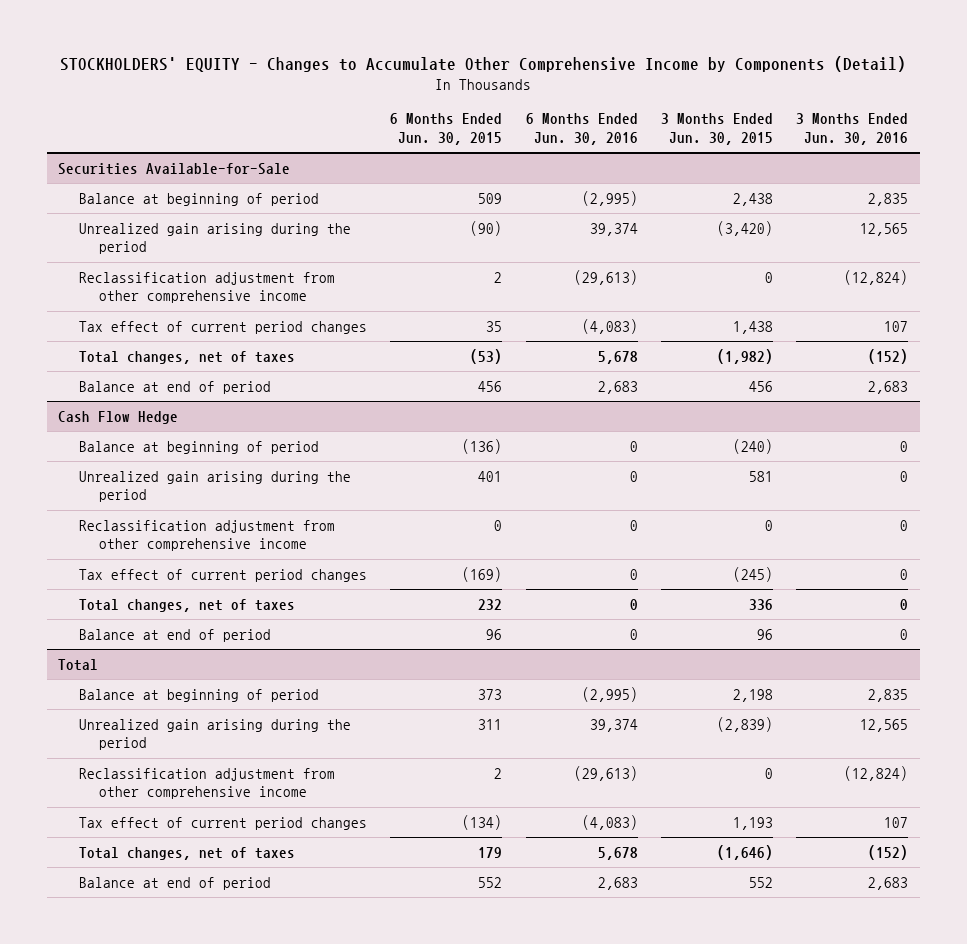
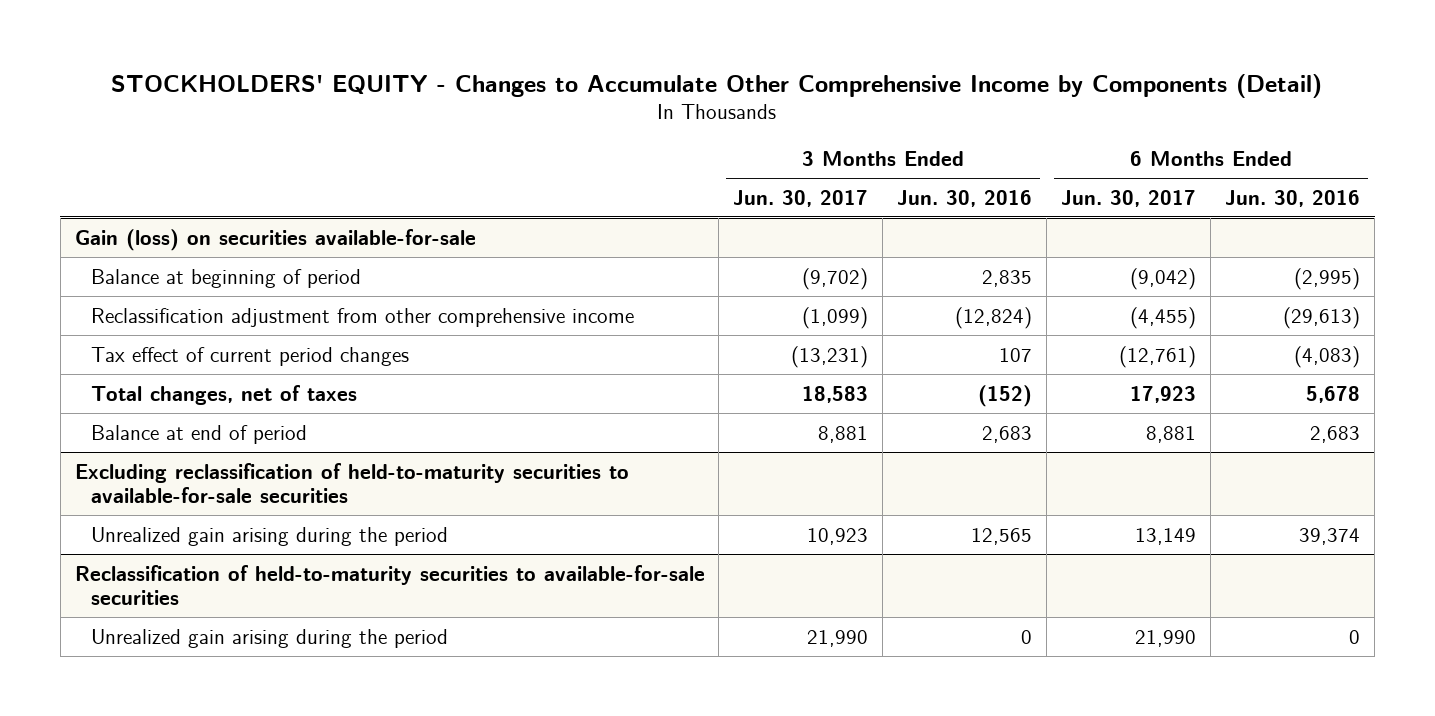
[390,113,503,145] 6 Months Ended Jun. 30, 2015 -> none
[660,113,773,145] 3 Months Ended Jun. 30, 2015 -> none
none -> [733,189,869,207] Jun. 30, 2017
none -> [1061,189,1197,207] Jun. 30, 2017
[58,162,291,175] Securities Available-for-Sale -> [74,228,476,251] Gain (loss) on securities available-for-sale
[78,222,351,255] Unrealized gain arising during the period -> none
[58,410,179,424] Cash Flow Hedge -> none
[78,440,319,454] Balance at beginning of period -> none
[78,470,351,503] Unrealized gain arising during the period -> none
[78,519,335,552] Reclassification adjustment from other comprehensive income -> none
[78,568,367,582] Tax effect of current period changes -> none
[78,598,295,612] Total changes, net of taxes -> none
[78,628,271,642] Balance at end of period -> none
[58,658,99,671] Total -> none
[78,688,319,702] Balance at beginning of period -> none
none -> [74,462,629,503] Excluding reclassification of held-to-maturity securities to available-for-sale securities
[78,767,335,800] Reclassification adjustment from other comprehensive income -> none
[78,816,367,830] Tax effect of current period changes -> none
[78,846,295,860] Total changes, net of taxes -> none
[78,876,271,890] Balance at end of period -> none
none -> [74,564,705,605] Reclassification of held-to-maturity securities to available-for-sale securities
none -> [90,628,448,648] Unrealized gain arising during the period

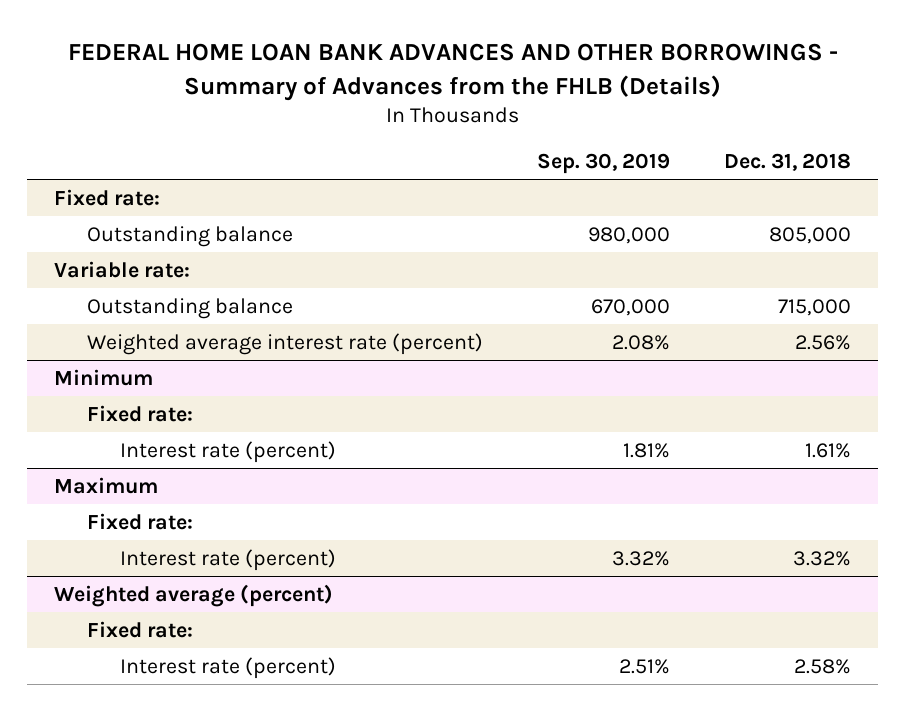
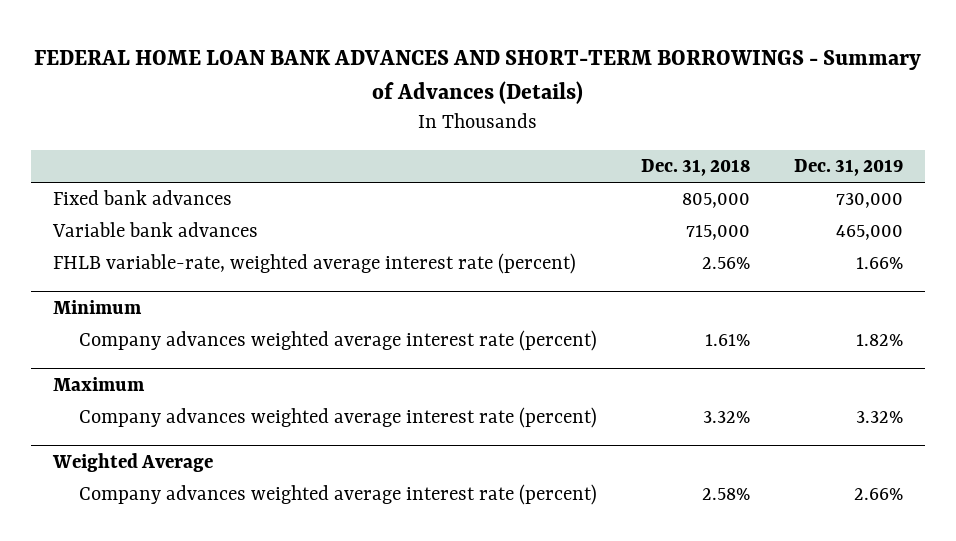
[67,43,838,101] FEDERAL HOME LOAN BANK ADVANCES AND OTHER BORROWINGS - Summary of Advances from the FHLB (Details) -> [34,50,922,104] FEDERAL HOME LOAN BANK ADVANCES AND SHORT-TERM BORROWINGS - Summary of Advances (Details)
[537,153,671,175] Sep. 30, 2019 -> none
none -> [793,159,903,177] Dec. 31, 2019
[54,188,161,206] Fixed rate: -> none
[54,260,191,278] Variable rate: -> none
[86,225,293,247] Outstanding balance -> [53,190,233,206] Fixed bank advances
[86,297,293,319] Outstanding balance -> [52,222,259,238] Variable bank advances
[86,332,483,355] Weighted average interest rate (percent) -> [53,253,577,275] FHLB variable-rate, weighted average interest rate (percent)
[86,404,193,422] Fixed rate: -> none
[119,440,336,463] Interest rate (percent) -> [78,330,597,352] Company advances weighted average interest rate (percent)
[86,512,193,530] Fixed rate: -> none
[86,620,193,638] Fixed rate: -> none
[119,548,336,571] Interest rate (percent) -> [78,407,597,429] Company advances weighted average interest rate (percent)
[54,583,334,607] Weighted average (percent) -> [52,453,214,473] Weighted Average
[119,656,336,679] Interest rate (percent) -> [78,484,597,506] Company advances weighted average interest rate (percent)

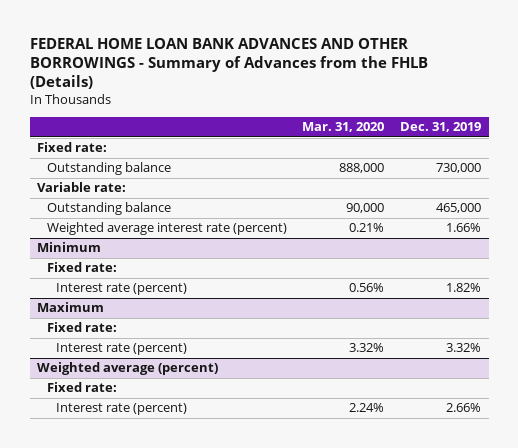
[34,50,922,104] FEDERAL HOME LOAN BANK ADVANCES AND SHORT-TERM BORROWINGS - Summary of Advances (Details) -> [29,37,428,90] FEDERAL HOME LOAN BANK ADVANCES AND OTHER BORROWINGS - Summary of Advances from the FHLB (Details)
[640,159,750,177] Dec. 31, 2018 -> none
none -> [302,122,385,133] Mar. 31, 2020
none -> [37,142,108,153] Fixed rate:
[53,190,233,206] Fixed bank advances -> [46,162,171,176] Outstanding balance
none -> [37,182,127,193] Variable rate:
[52,222,259,238] Variable bank advances -> [46,202,171,216] Outstanding balance
[53,253,577,275] FHLB variable-rate, weighted average interest rate (percent) -> [46,222,287,236] Weighted average interest rate (percent)
none -> [46,262,117,273] Fixed rate:
[78,330,597,352] Company advances weighted average interest rate (percent) -> [56,283,188,296] Interest rate (percent)
none -> [46,322,117,333] Fixed rate:
[78,407,597,429] Company advances weighted average interest rate (percent) -> [56,343,188,356] Interest rate (percent)
[52,453,214,473] Weighted Average -> [37,362,219,376] Weighted average (percent)
none -> [46,382,117,393] Fixed rate:
[78,484,597,506] Company advances weighted average interest rate (percent) -> [56,403,188,416] Interest rate (percent)

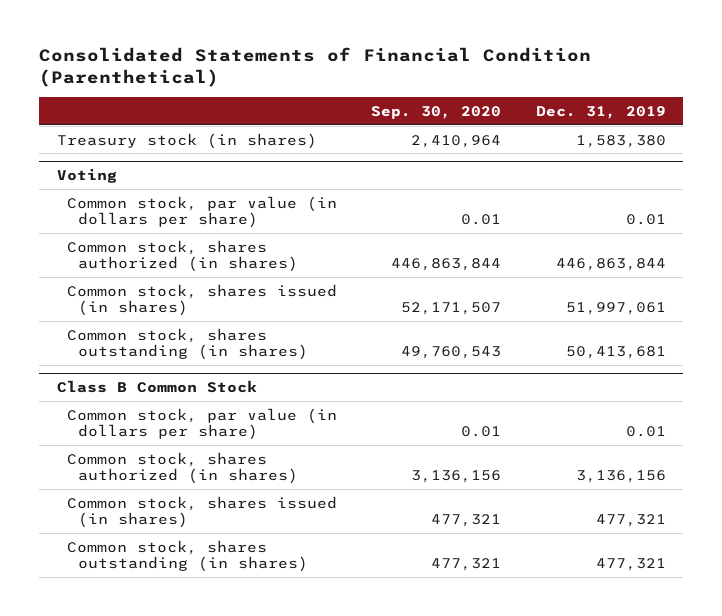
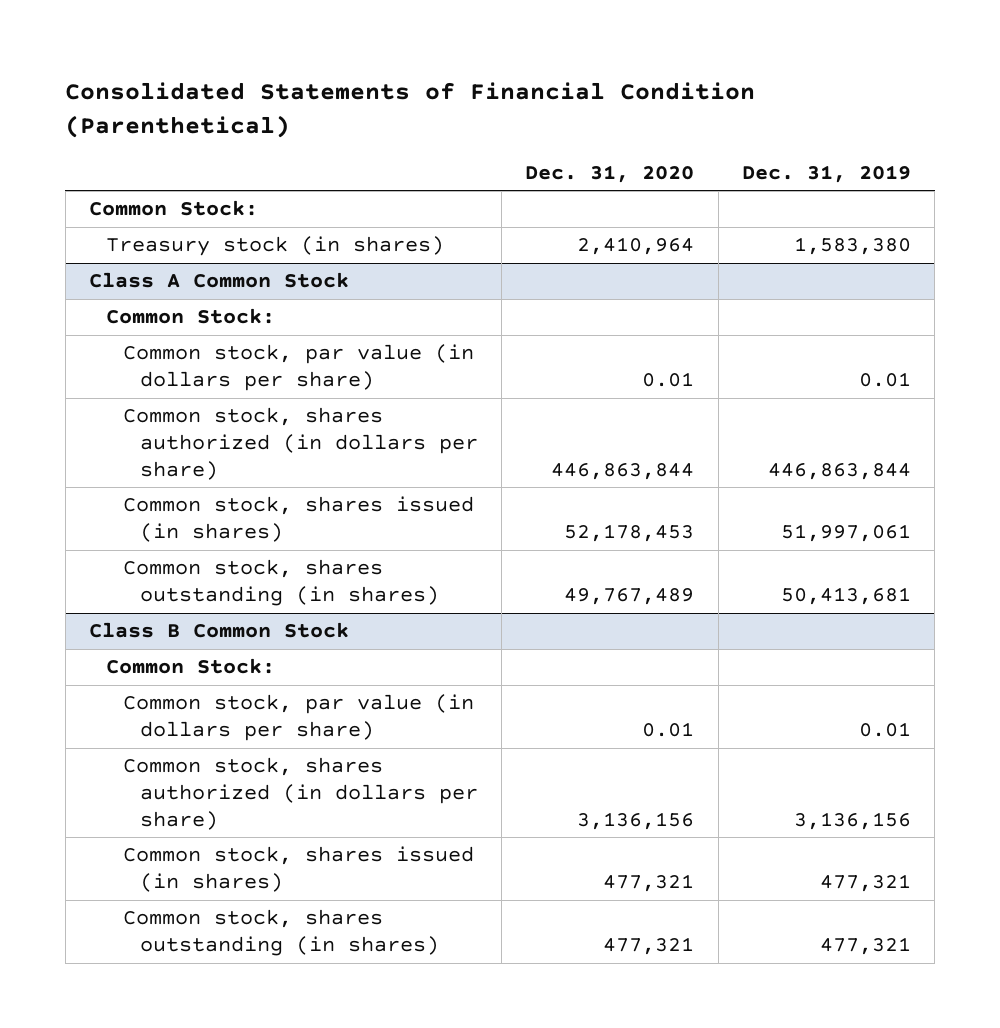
[371,106,502,120] Sep. 30, 2020 -> none
none -> [525,164,695,183] Dec. 31, 2020
none -> [88,200,258,217] Common Stock:
[56,167,117,183] Voting -> [88,272,349,289] Class A Common Stock
none -> [105,308,275,325] Common Stock:
[67,239,298,273] Common stock, shares authorized (in shares) -> [122,407,478,481] Common stock, shares authorized (in dollars per share)
none -> [105,658,275,675] Common Stock:
[67,451,298,485] Common stock, shares authorized (in shares) -> [122,757,478,831] Common stock, shares authorized (in dollars per share)

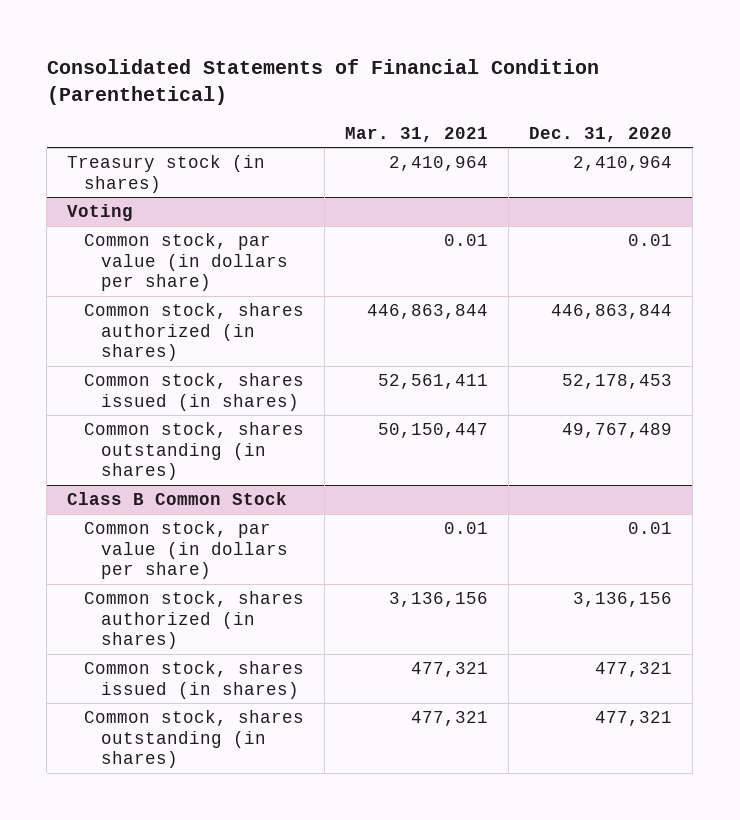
[741,164,911,183] Dec. 31, 2019 -> none
none -> [345,126,489,142] Mar. 31, 2021
[88,200,258,217] Common Stock: -> none
[105,308,275,325] Common Stock: -> none
[88,272,349,289] Class A Common Stock -> [67,204,134,222] Voting
[122,407,478,481] Common stock, shares authorized (in dollars per share) -> [84,303,305,362] Common stock, shares authorized (in shares)
[105,658,275,675] Common Stock: -> none
[122,757,478,831] Common stock, shares authorized (in dollars per share) -> [84,591,305,650] Common stock, shares authorized (in shares)

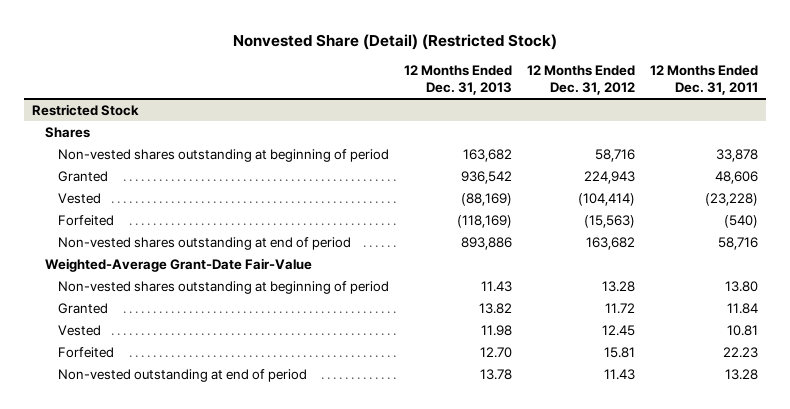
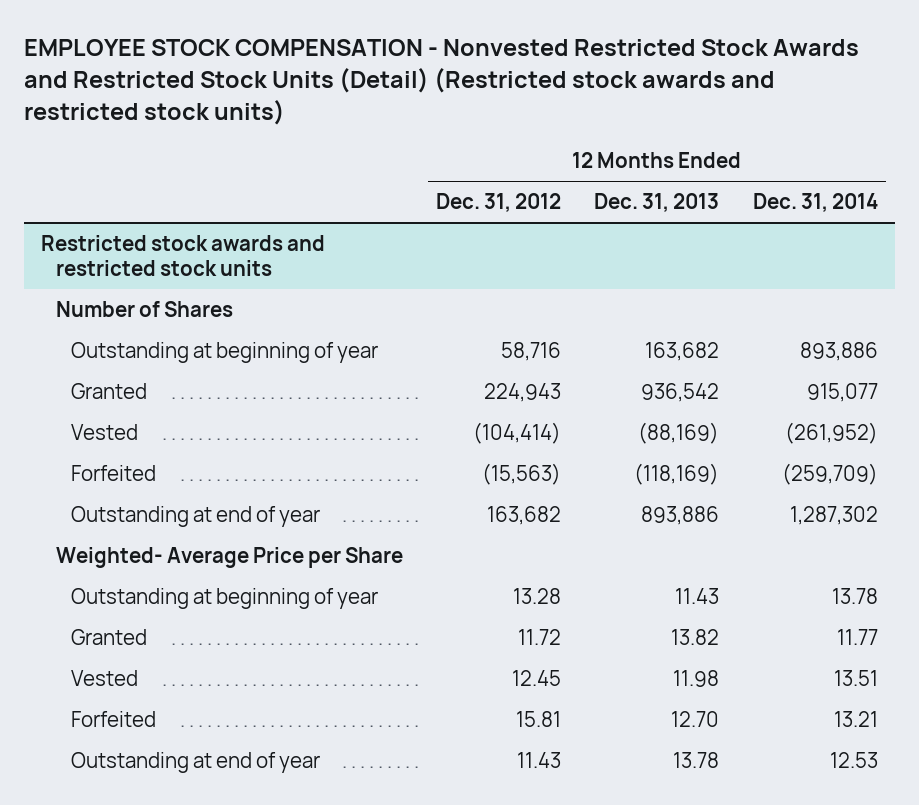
[232,33,557,50] Nonvested Share (Detail) (Restricted Stock) -> [24,38,860,125] EMPLOYEE STOCK COMPENSATION - Nonvested Restricted Stock Awards and Restricted Stock Units (Detail) (Restricted stock awards and restricted stock units)
[649,64,758,96] 12 Months Ended Dec. 31, 2011 -> none
none -> [752,193,878,213] Dec. 31, 2014
[31,103,139,116] Restricted Stock -> none
none -> [40,234,325,277] Restricted stock awards and restricted stock units
[44,126,90,138] Shares -> [55,300,233,317] Number of Shares
[57,148,389,162] Non-vested shares outstanding at beginning of period -> [70,341,378,363] Outstanding at beginning of year
[57,236,351,250] Non-vested shares outstanding at end of period -> [70,505,320,527] Outstanding at end of year
[44,257,312,272] Weighted-Average Grant-Date Fair-Value -> [55,546,403,568] Weighted- Average Price per Share
[57,280,389,294] Non-vested shares outstanding at beginning of period -> [70,587,378,609] Outstanding at beginning of year
[57,368,307,382] Non-vested outstanding at end of period -> [70,751,320,773] Outstanding at end of year

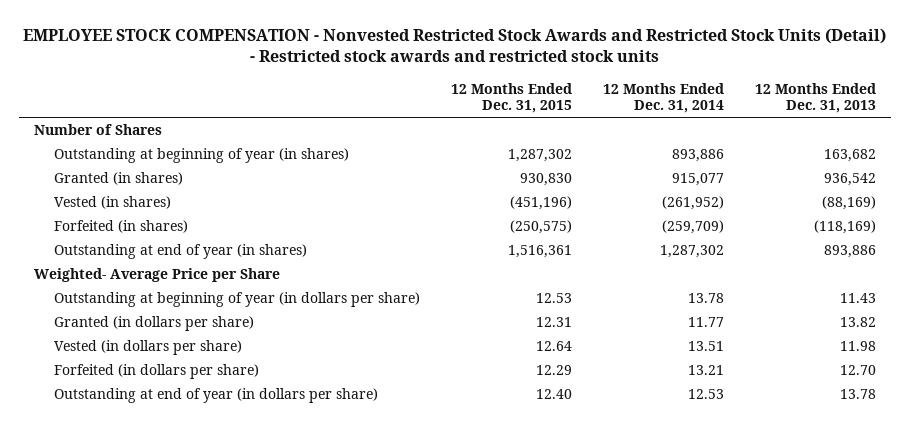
[24,38,860,125] EMPLOYEE STOCK COMPENSATION - Nonvested Restricted Stock Awards and Restricted Stock Units (Detail) (Restricted stock awards and restricted stock units) -> [22,27,886,63] EMPLOYEE STOCK COMPENSATION - Nonvested Restricted Stock Awards and Restricted Stock Units (Detail) - Restricted stock awards and restricted stock units
[436,193,562,213] Dec. 31, 2012 -> none
none -> [451,82,573,114] 12 Months Ended Dec. 31, 2015
[40,234,325,277] Restricted stock awards and restricted stock units -> none
[70,341,378,363] Outstanding at beginning of year -> [54,148,350,164] Outstanding at beginning of year (in shares)
[70,382,147,399] Granted -> [54,172,184,186] Granted (in shares)
[70,423,138,440] Vested -> [54,196,172,210] Vested (in shares)
[70,464,156,481] Forfeited -> [54,220,189,234] Forfeited (in shares)
[70,505,320,527] Outstanding at end of year -> [54,244,308,260] Outstanding at end of year (in shares)
[70,587,378,609] Outstanding at beginning of year -> [54,292,421,308] Outstanding at beginning of year (in dollars per share)
[70,628,147,645] Granted -> [54,316,255,332] Granted (in dollars per share)
[70,669,138,686] Vested -> [54,340,243,356] Vested (in dollars per share)
[70,710,156,727] Forfeited -> [54,364,260,380] Forfeited (in dollars per share)
[70,751,320,773] Outstanding at end of year -> [54,388,379,404] Outstanding at end of year (in dollars per share)

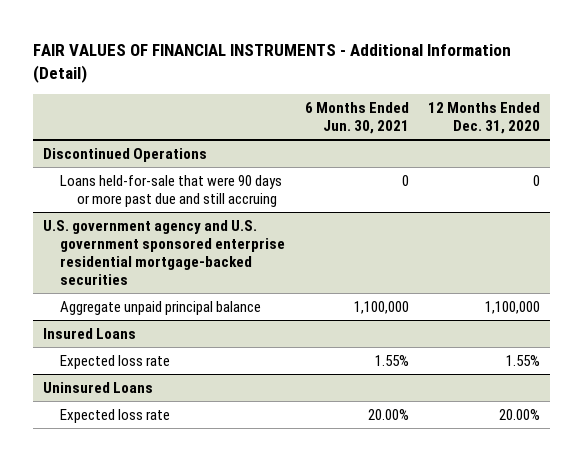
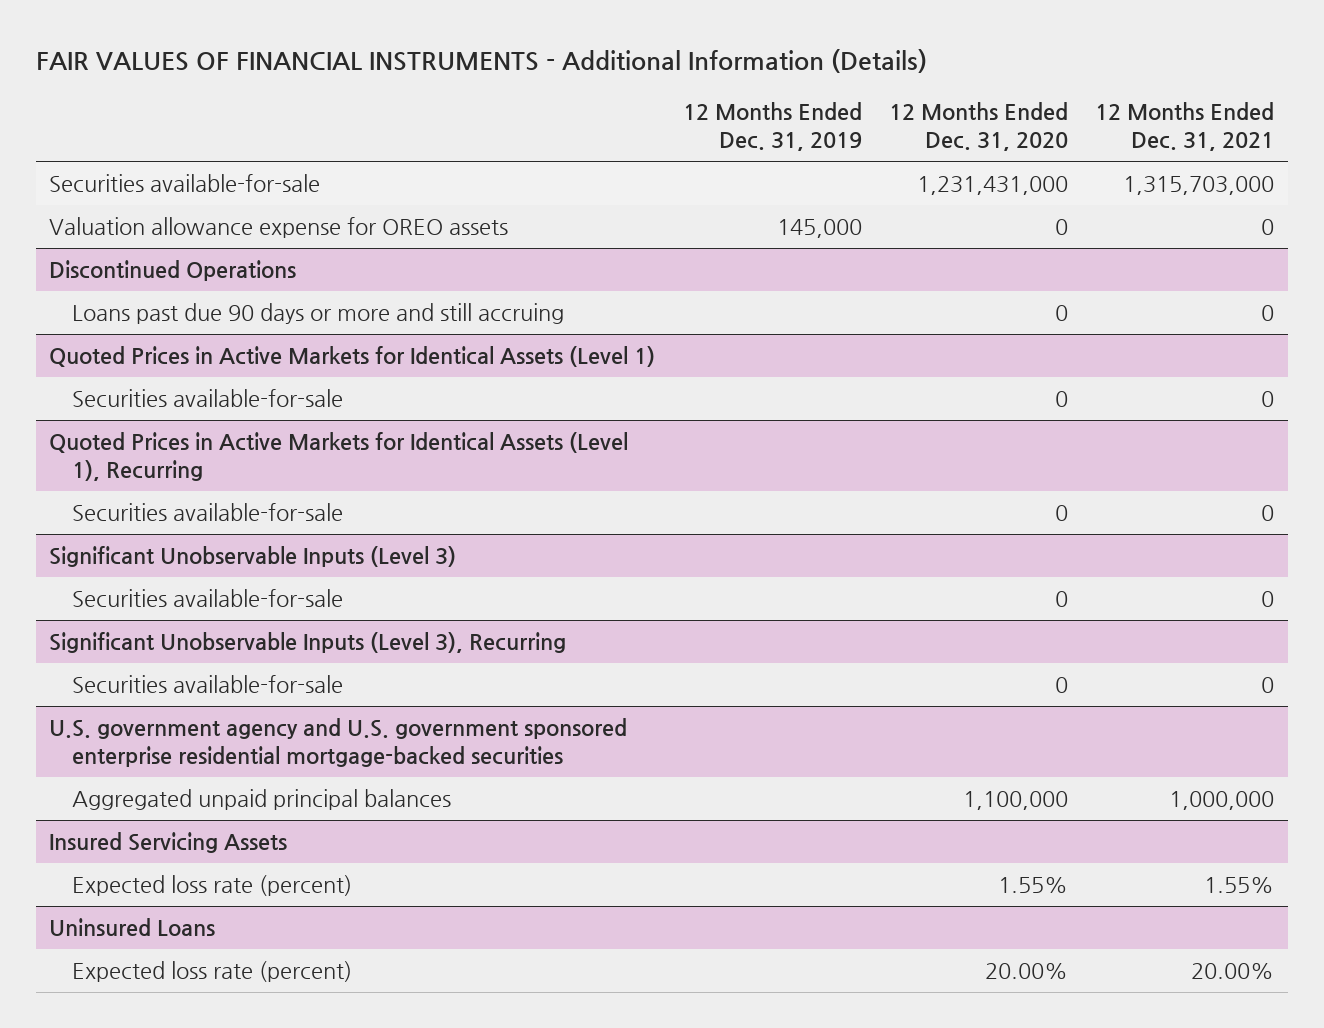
[33,44,512,84] FAIR VALUES OF FINANCIAL INSTRUMENTS - Additional Information (Detail) -> [35,48,927,73] FAIR VALUES OF FINANCIAL INSTRUMENTS - Additional Information (Details)
[304,101,409,135] 6 Months Ended Jun. 30, 2021 -> none
none -> [682,102,862,151] 12 Months Ended Dec. 31, 2019
none -> [1095,102,1275,151] 12 Months Ended Dec. 31, 2021
none -> [49,174,321,193] Securities available-for-sale
none -> [49,217,509,239] Valuation allowance expense for OREO assets
[60,174,283,207] Loans held-for-sale that were 90 days or more past due and still accruing -> [72,303,565,325] Loans past due 90 days or more and still accruing
none -> [49,346,656,368] Quoted Prices in Active Markets for Identical Assets (Level 1)
none -> [72,389,344,408] Securities available-for-sale
none -> [49,432,629,481] Quoted Prices in Active Markets for Identical Assets (Level 1), Recurring
none -> [72,503,344,522] Securities available-for-sale
none -> [49,546,457,568] Significant Unobservable Inputs (Level 3)
none -> [72,589,344,608] Securities available-for-sale
none -> [49,632,567,654] Significant Unobservable Inputs (Level 3), Recurring
none -> [72,675,344,694] Securities available-for-sale
[60,300,262,315] Aggregate unpaid principal balance -> [72,789,452,811] Aggregated unpaid principal balances
[42,327,136,339] Insured Loans -> [49,832,288,854] Insured Servicing Assets
[60,354,171,369] Expected loss rate -> [72,875,353,897] Expected loss rate (percent)
[60,408,171,423] Expected loss rate -> [72,961,353,983] Expected loss rate (percent)

